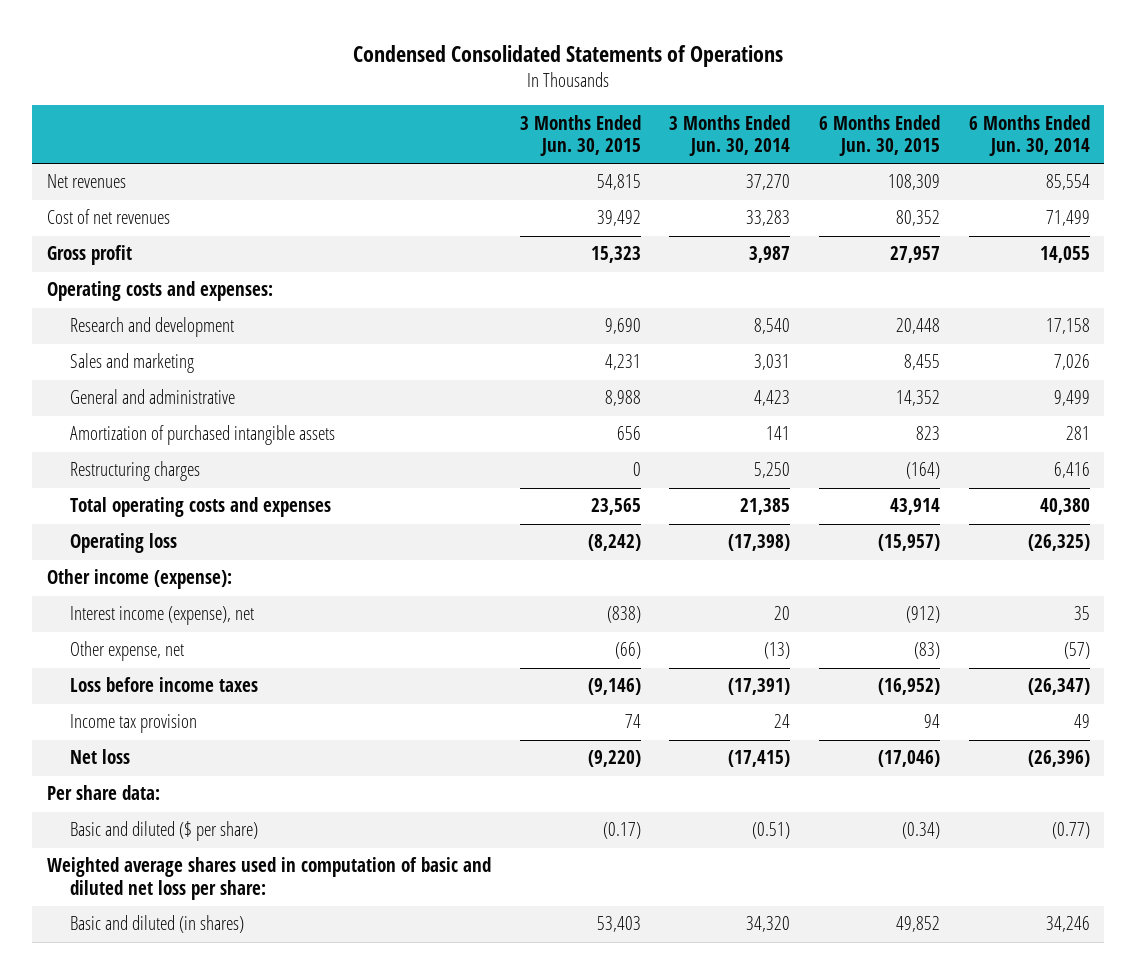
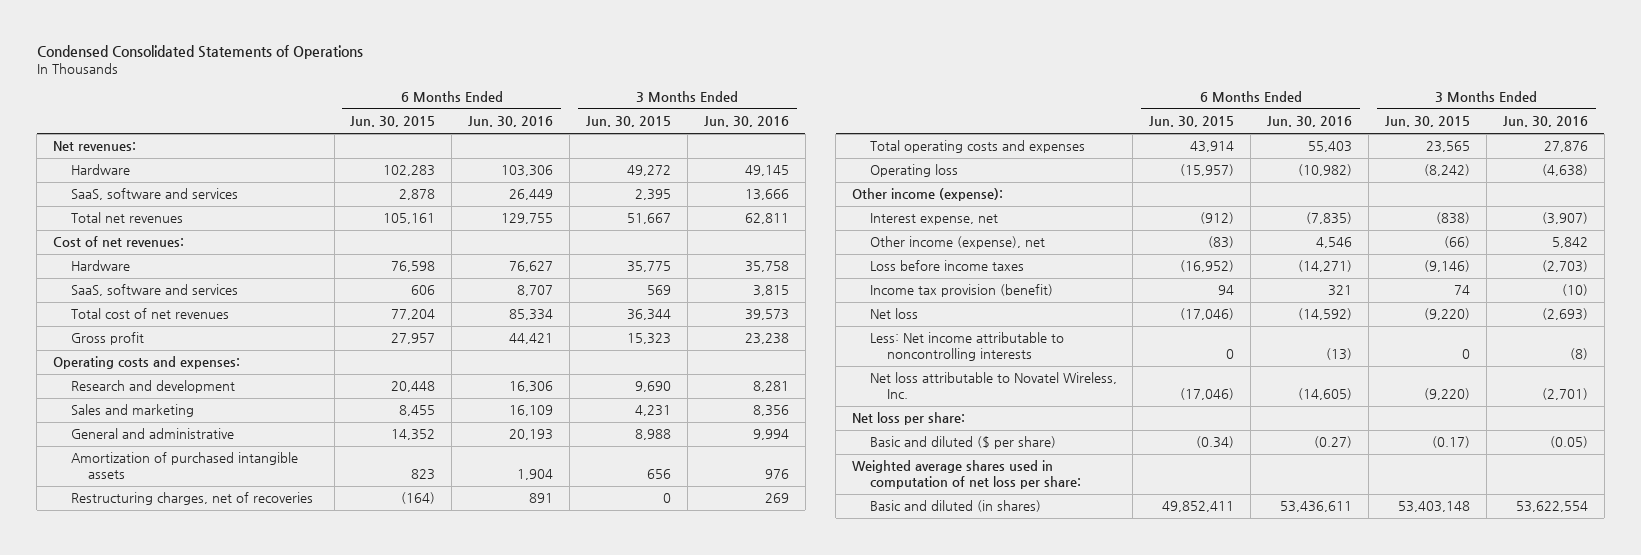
[669,114,791,157] 3 Months Ended Jun. 30, 2014 -> none
[968,114,1090,157] 6 Months Ended Jun. 30, 2014 -> none
none -> [468,116,554,128] Jun. 30, 2016
none -> [703,116,789,128] Jun. 30, 2016
none -> [53,141,137,152] Net revenues:
none -> [70,164,130,176] Hardware
none -> [70,188,238,201] SaaS, software and services
[46,174,126,189] Net revenues -> [70,212,183,224] Total net revenues
[596,174,641,191] 54,815 -> [627,213,672,225] 51,667
[888,174,941,191] 108,309 -> [383,213,436,225] 105,161
none -> [53,236,185,248] Cost of net revenues:
none -> [70,260,130,272] Hardware
none -> [70,284,238,297] SaaS, software and services
[46,209,170,225] Cost of net revenues -> [70,308,229,320] Total cost of net revenues
[596,210,641,227] 39,492 -> [627,309,672,321] 36,344
[896,210,941,227] 80,352 -> [391,309,436,321] 77,204
[70,461,201,482] Restructuring charges -> [70,492,313,506] Restructuring charges, net of recoveries
[70,606,255,626] Interest income (expense), net -> [869,213,998,226] Interest expense, net
[70,641,185,662] Other expense, net -> [869,236,1045,250] Other income (expense), net
[70,714,198,734] Income tax provision -> [869,284,1053,298] Income tax provision (benefit)
none -> [869,332,1064,361] Less: Net income attributable to noncontrolling interests
none -> [869,372,1117,399] Net loss attributable to Novatel Wireless, Inc.
[46,785,160,801] Per share data: -> [852,412,966,426] Net loss per share:
[46,857,491,900] Weighted average shares used in computation of basic and diluted net loss per share: -> [852,460,1081,489] Weighted average shares used in computation of net loss per share:
[596,916,641,933] 53,403 -> [1397,501,1470,513] 53,403,148
[896,916,941,933] 49,852 -> [1162,501,1235,513] 49,852,411

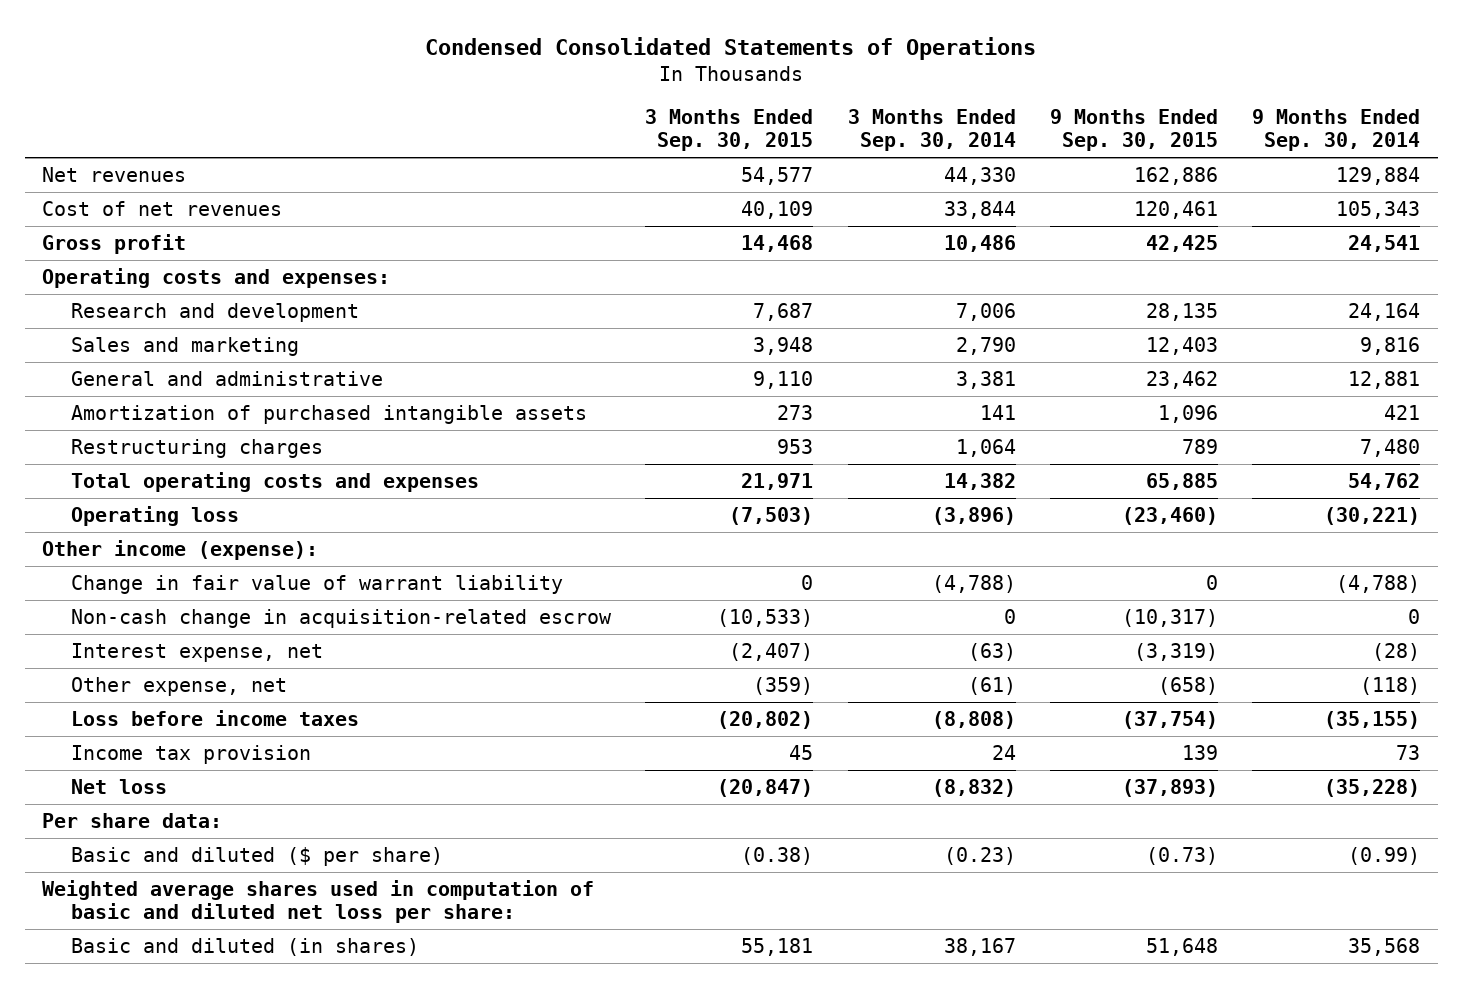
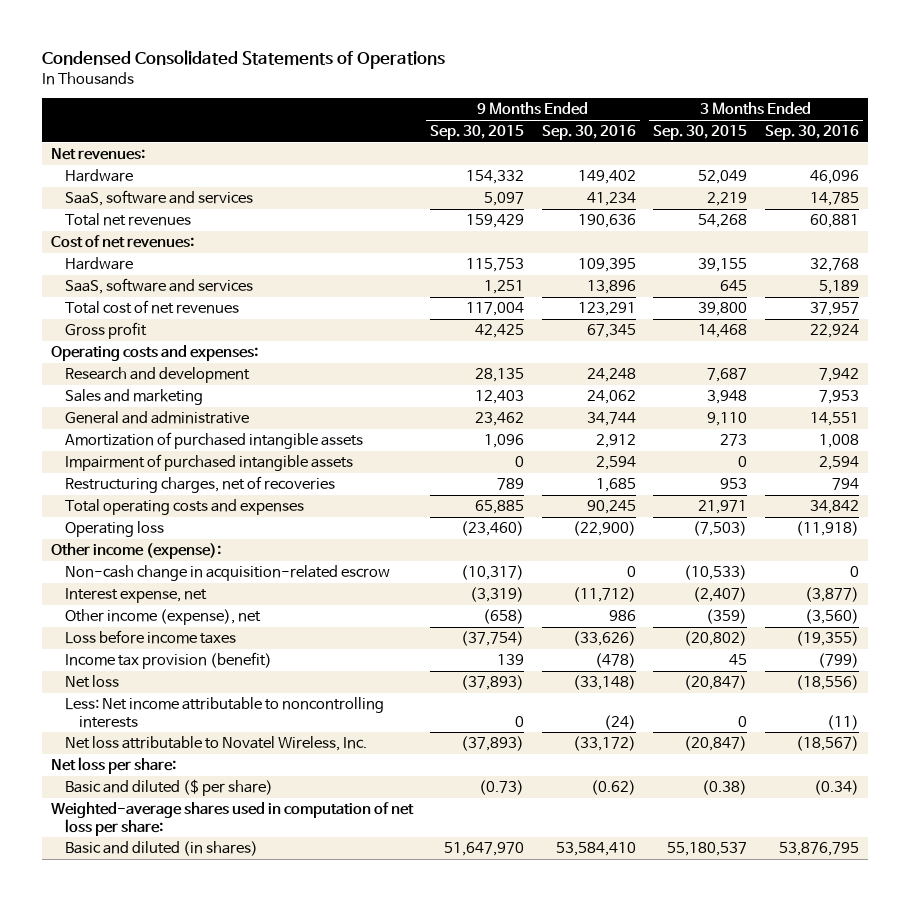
[847,109,1016,151] 3 Months Ended Sep. 30, 2014 -> none
[1252,109,1421,151] 9 Months Ended Sep. 30, 2014 -> none
none -> [541,125,636,141] Sep. 30, 2016
none -> [765,125,860,141] Sep. 30, 2016
none -> [50,148,145,161] Net revenues:
none -> [64,169,133,183] Hardware
none -> [64,190,253,207] SaaS, software and services
[41,167,186,183] Net revenues -> [64,213,191,227] Total net revenues
[741,167,814,186] 54,577 -> [698,214,748,229] 54,268
[1134,167,1219,186] 162,886 -> [466,214,525,229] 159,429
none -> [50,235,194,249] Cost of net revenues:
none -> [64,257,133,271] Hardware
none -> [64,278,253,295] SaaS, software and services
[41,201,282,217] Cost of net revenues -> [64,300,239,315] Total cost of net revenues
[741,201,814,220] 40,109 -> [698,302,748,317] 39,800
[1134,201,1219,220] 120,461 -> [466,302,525,317] 117,004
none -> [64,454,353,472] Impairment of purchased intangible assets
[70,439,323,459] Restructuring charges -> [64,476,335,494] Restructuring charges, net of recoveries
[70,575,563,595] Change in fair value of warrant liability -> none
[70,677,287,697] Other expense, net -> [64,609,261,626] Other income (expense), net
[70,745,311,765] Income tax provision -> [64,652,272,670] Income tax provision (benefit)
none -> [64,697,384,728] Less: Net income attributable to noncontrolling interests
none -> [64,736,367,752] Net loss attributable to Novatel Wireless, Inc.
[41,813,222,829] Per share data: -> [50,757,176,775] Net loss per share:
[41,880,594,923] Weighted average shares used in computation of basic and diluted net loss per share: -> [50,802,414,836] Weighted-average shares used in computation of net loss per share:
[741,938,814,957] 55,181 -> [667,842,748,857] 55,180,537
[1146,938,1219,957] 51,648 -> [444,842,525,857] 51,647,970

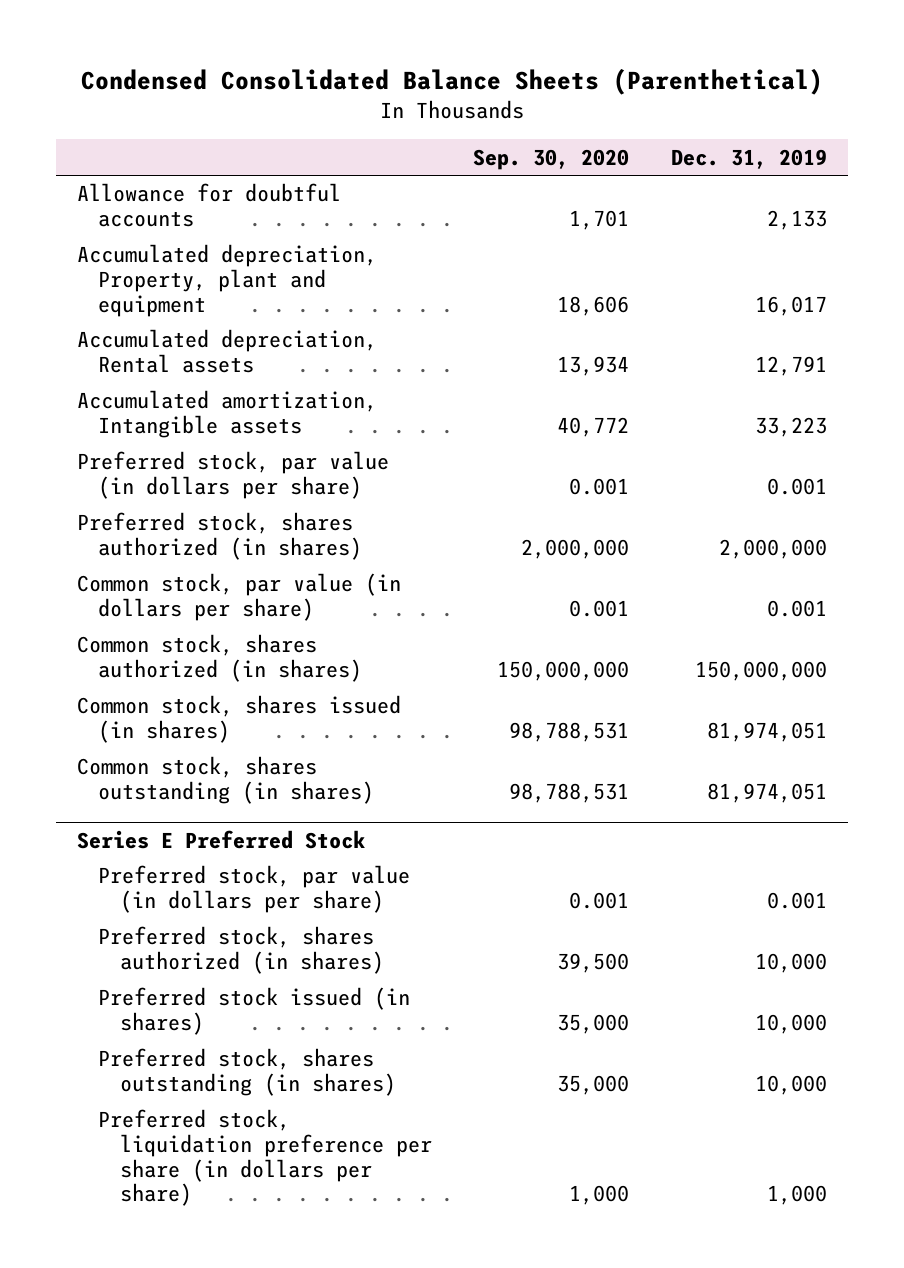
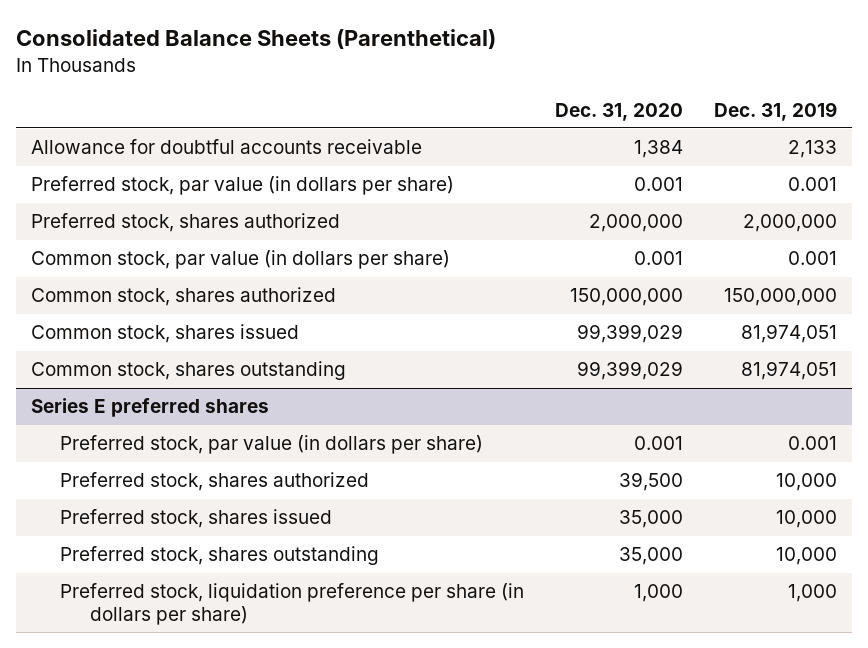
[80,67,823,95] Condensed Consolidated Balance Sheets (Parenthetical) -> [16,28,497,49] Consolidated Balance Sheets (Parenthetical)
[473,148,630,170] Sep. 30, 2020 -> none
none -> [555,102,684,121] Dec. 31, 2020
[76,244,377,317] Accumulated depreciation, Property, plant and equipment -> none
[76,329,377,374] Accumulated depreciation, Rental assets -> none
[76,390,377,439] Accumulated amortization, Intangible assets -> none
[76,183,341,228] Allowance for doubtful accounts -> [31,139,423,155] Allowance for doubtful accounts receivable
[76,512,363,561] Preferred stock, shares authorized (in shares) -> [31,213,341,233] Preferred stock, shares authorized
[76,634,363,683] Common stock, shares authorized (in shares) -> [31,287,337,307] Common stock, shares authorized
[76,695,401,744] Common stock, shares issued (in shares) -> [31,324,300,344] Common stock, shares issued
[76,756,375,805] Common stock, shares outstanding (in shares) -> [31,361,347,381] Common stock, shares outstanding
[76,829,365,849] Series E Preferred Stock -> [31,398,270,418] Series E preferred shares
[98,926,384,975] Preferred stock, shares authorized (in shares) -> [60,472,370,492] Preferred stock, shares authorized
[98,987,411,1036] Preferred stock issued (in shares) -> [60,509,333,529] Preferred stock, shares issued
[98,1048,396,1097] Preferred stock, shares outstanding (in shares) -> [60,546,380,566] Preferred stock, shares outstanding

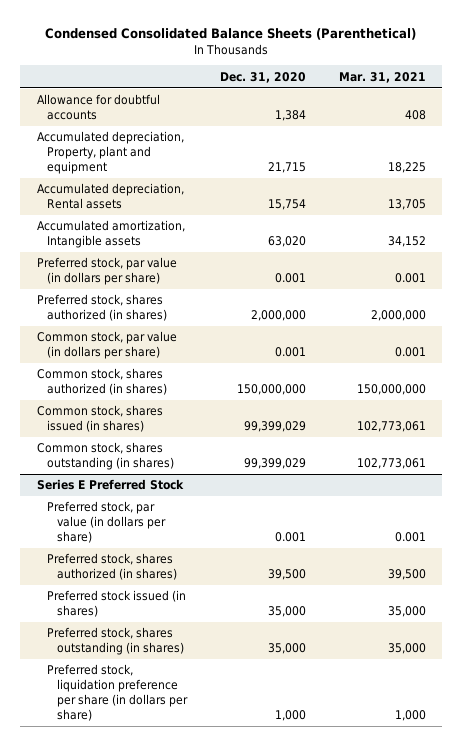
[16,28,497,49] Consolidated Balance Sheets (Parenthetical) -> [45,28,417,41] Condensed Consolidated Balance Sheets (Parenthetical)
[713,101,837,121] Dec. 31, 2019 -> none
none -> [338,71,426,83] Mar. 31, 2021
[31,139,423,155] Allowance for doubtful accounts receivable -> [36,94,160,121] Allowance for doubtful accounts
none -> [36,131,184,175] Accumulated depreciation, Property, plant and equipment
none -> [36,183,184,210] Accumulated depreciation, Rental assets
none -> [36,220,185,249] Accumulated amortization, Intangible assets
[31,213,341,233] Preferred stock, shares authorized -> [36,294,167,322] Preferred stock, shares authorized (in shares)
[31,287,337,307] Common stock, shares authorized -> [36,368,167,396] Common stock, shares authorized (in shares)
[31,324,300,344] Common stock, shares issued -> [36,405,163,433] Common stock, shares issued (in shares)
[31,361,347,381] Common stock, shares outstanding -> [36,442,174,471] Common stock, shares outstanding (in shares)
[31,398,270,418] Series E preferred shares -> [36,479,184,491] Series E Preferred Stock
[60,472,370,492] Preferred stock, shares authorized -> [46,553,177,581] Preferred stock, shares authorized (in shares)
[60,509,333,529] Preferred stock, shares issued -> [46,590,186,618] Preferred stock issued (in shares)
[60,546,380,566] Preferred stock, shares outstanding -> [46,627,184,656] Preferred stock, shares outstanding (in shares)

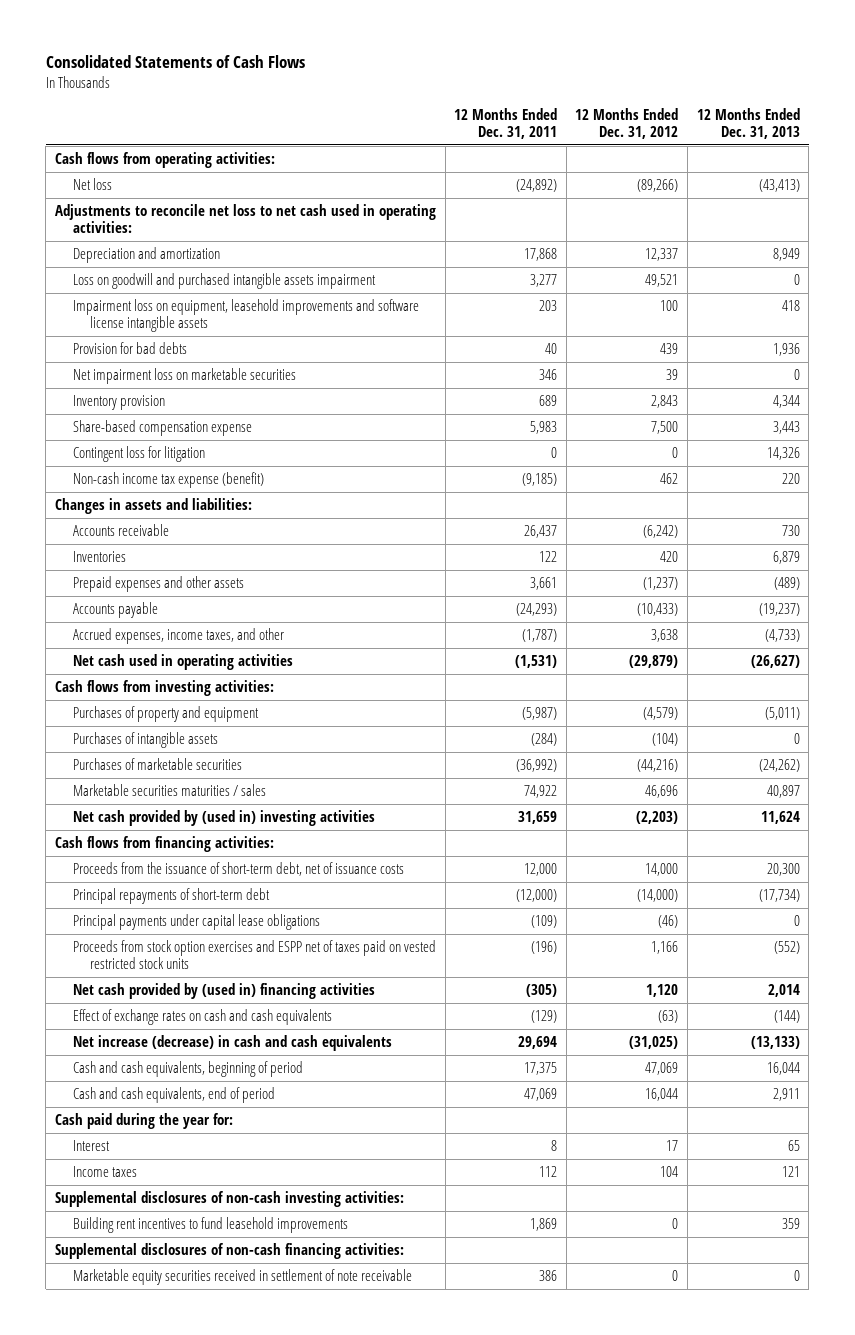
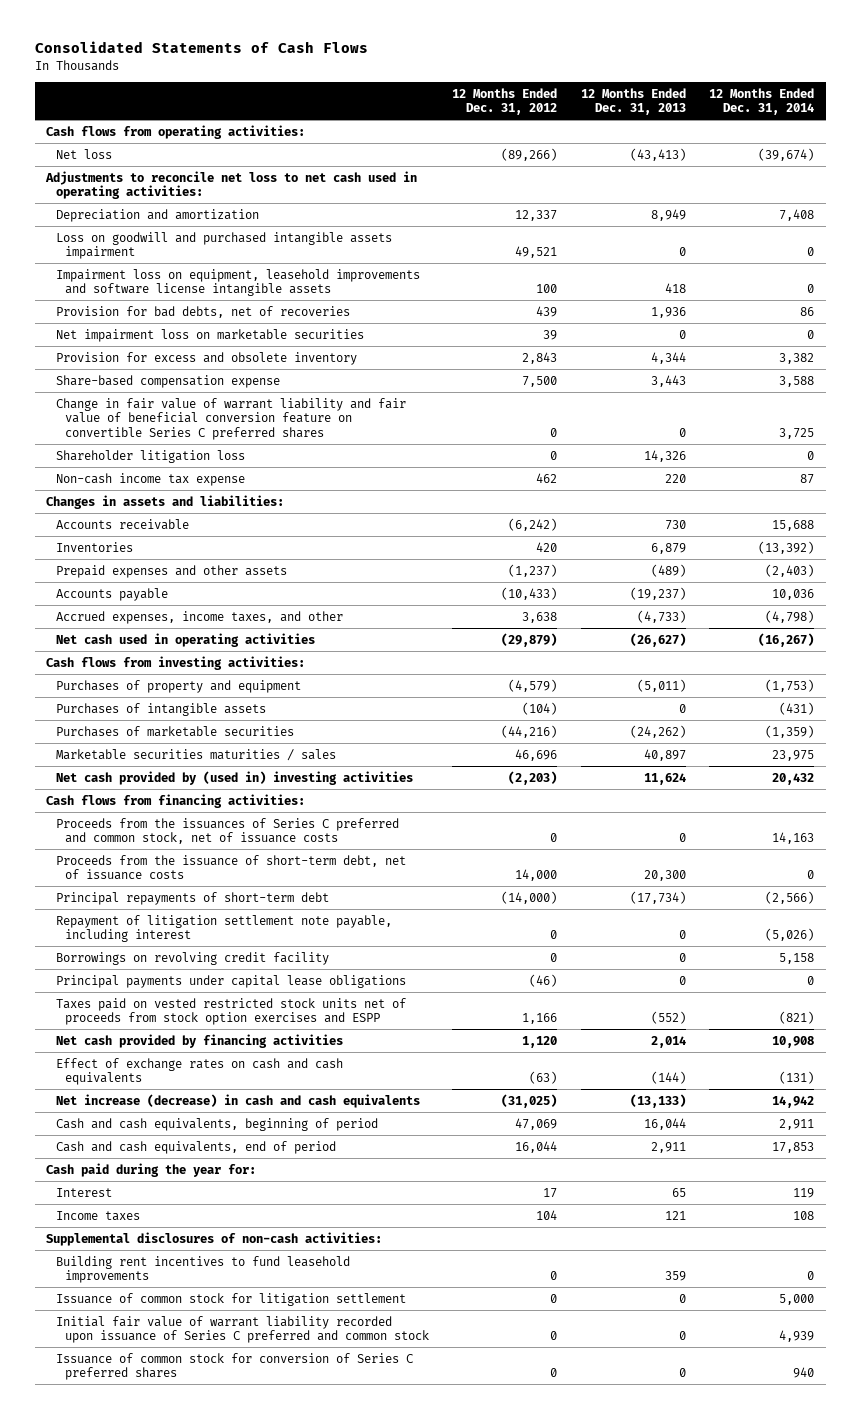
[454,107,558,140] 12 Months Ended Dec. 31, 2011 -> none
none -> [709,87,815,116] 12 Months Ended Dec. 31, 2014
[72,341,187,354] Provision for bad debts -> [55,305,350,318] Provision for bad debts, net of recoveries
[72,394,165,410] Inventory provision -> [55,351,357,365] Provision for excess and obsolete inventory
none -> [55,397,406,441] Change in fair value of warrant liability and fair value of beneficial conversion feature on convertible Series C preferred shares
[72,445,205,462] Contingent loss for litigation -> [55,449,245,463] Shareholder litigation loss
[72,471,264,488] Non-cash income tax expense (benefit) -> [55,472,245,486] Non-cash income tax expense
none -> [55,817,399,845] Proceeds from the issuances of Series C preferred and common stock, net of issuance costs
none -> [55,914,392,943] Repayment of litigation settlement note payable, including interest
none -> [55,951,329,965] Borrowings on revolving credit facility
[72,939,436,970] Proceeds from stock option exercises and ESPP net of taxes paid on vested restricted stock units -> [55,997,406,1026] Taxes paid on vested restricted stock units net of proceeds from stock option exercises and ESPP
[72,982,375,999] Net cash provided by (used in) financing activities -> [55,1033,343,1048] Net cash provided by financing activities
[54,1190,404,1207] Supplemental disclosures of non-cash investing activities: -> [46,1231,383,1246] Supplemental disclosures of non-cash activities:
[54,1242,404,1259] Supplemental disclosures of non-cash financing activities: -> none
none -> [55,1292,406,1306] Issuance of common stock for litigation settlement
[72,1268,412,1285] Marketable equity securities received in settlement of note receivable -> [55,1315,429,1344] Initial fair value of warrant liability recorded upon issuance of Series C preferred and common stock
none -> [55,1352,413,1381] Issuance of common stock for conversion of Series C preferred shares

